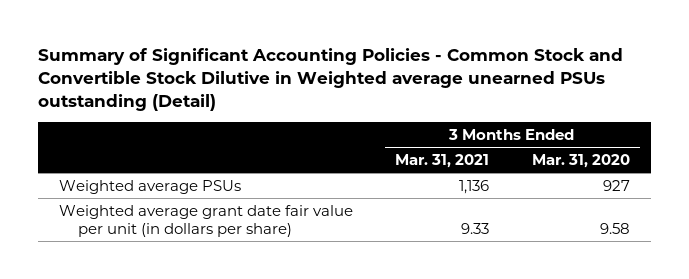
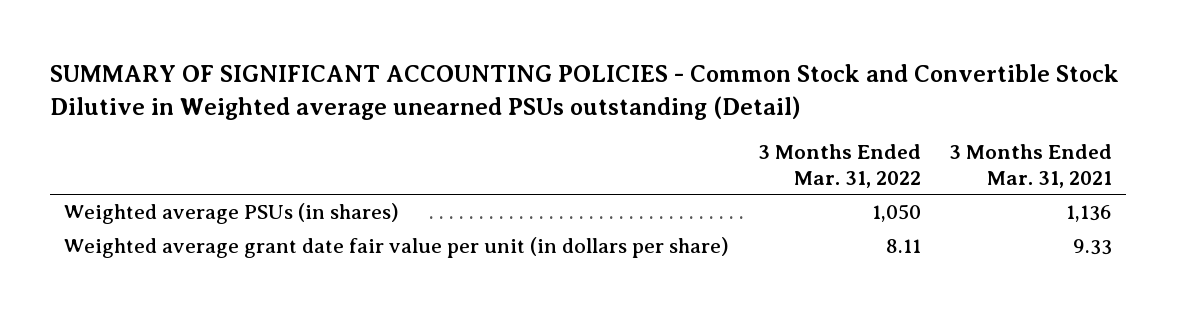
[38,48,624,112] Summary of Significant Accounting Policies - Common Stock and Convertible Stock Dilutive in Weighted average unearned PSUs outstanding (Detail) -> [50,64,1120,120] SUMMARY OF SIGNIFICANT ACCOUNTING POLICIES - Common Stock and Convertible Stock Dilutive in Weighted average unearned PSUs outstanding (Detail)
[531,153,630,168] Mar. 31, 2020 -> none
none -> [757,144,921,188] 3 Months Ended Mar. 31, 2022
[59,179,242,194] Weighted average PSUs -> [64,203,400,225] Weighted average PSUs (in shares)

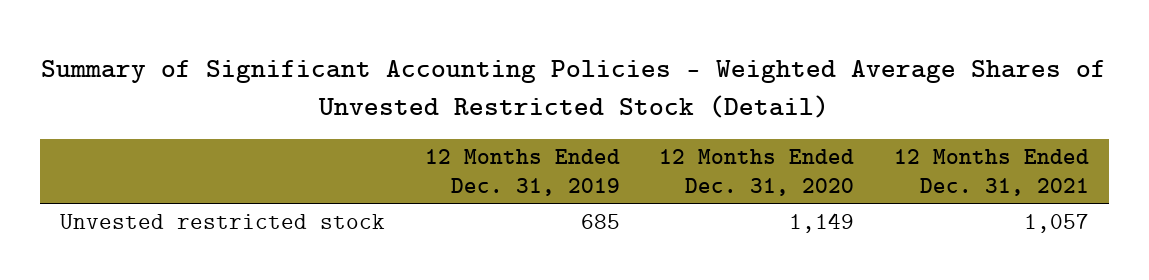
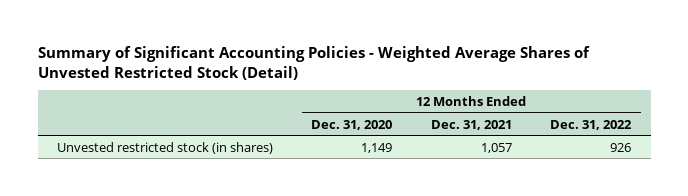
[424,148,620,197] 12 Months Ended Dec. 31, 2019 -> none
none -> [550,119,633,130] Dec. 31, 2022
[59,214,385,230] Unvested restricted stock -> [56,141,273,154] Unvested restricted stock (in shares)

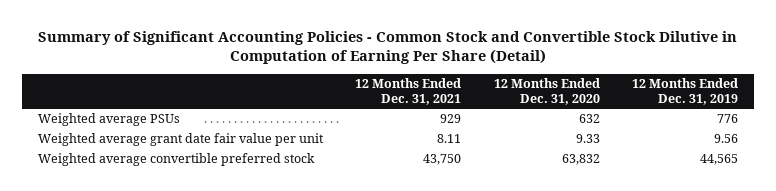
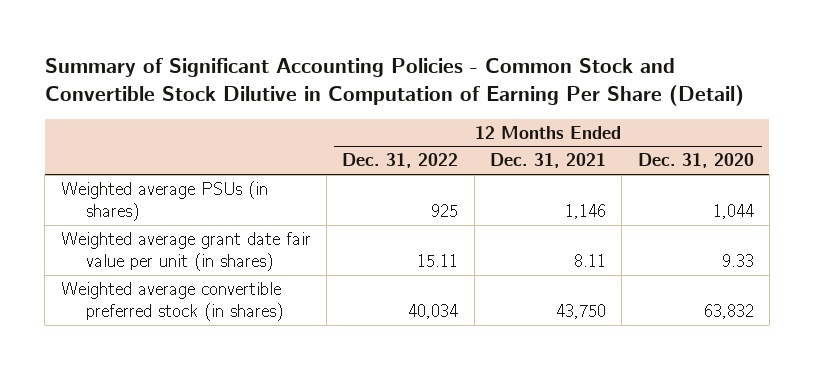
[631,78,738,105] 12 Months Ended Dec. 31, 2019 -> none
none -> [342,153,459,169] Dec. 31, 2022
[38,113,181,127] Weighted average PSUs -> [60,181,268,222] Weighted average PSUs (in shares)
[440,114,462,124] 929 -> [565,204,607,220] 1,146
[578,114,600,124] 632 -> [712,204,754,220] 1,044
[38,133,325,147] Weighted average grant date fair value per unit -> [60,232,311,272] Weighted average grant date fair value per unit (in shares)
[38,153,316,167] Weighted average convertible preferred stock -> [60,282,284,322] Weighted average convertible preferred stock (in shares)

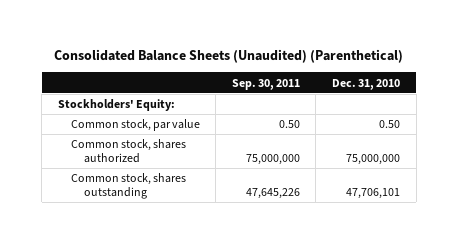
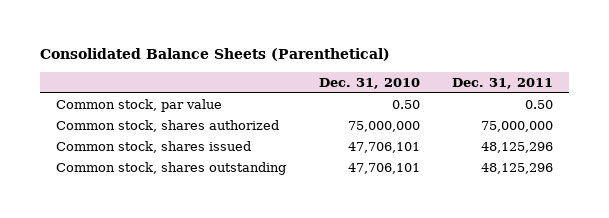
[53,49,403,64] Consolidated Balance Sheets (Unaudited) (Parenthetical) -> [40,48,391,62] Consolidated Balance Sheets (Parenthetical)
[231,78,300,90] Sep. 30, 2011 -> none
none -> [451,77,553,89] Dec. 31, 2011
[57,99,175,112] Stockholders' Equity: -> none
none -> [56,141,252,154] Common stock, shares issued

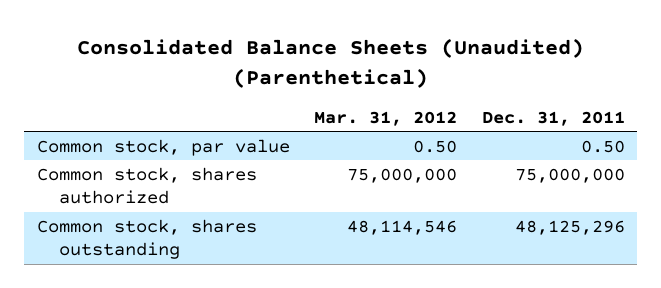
[40,48,391,62] Consolidated Balance Sheets (Parenthetical) -> [76,38,584,89] Consolidated Balance Sheets (Unaudited) (Parenthetical)
[318,77,420,89] Dec. 31, 2010 -> none
none -> [314,111,458,127] Mar. 31, 2012
[56,141,252,154] Common stock, shares issued -> none

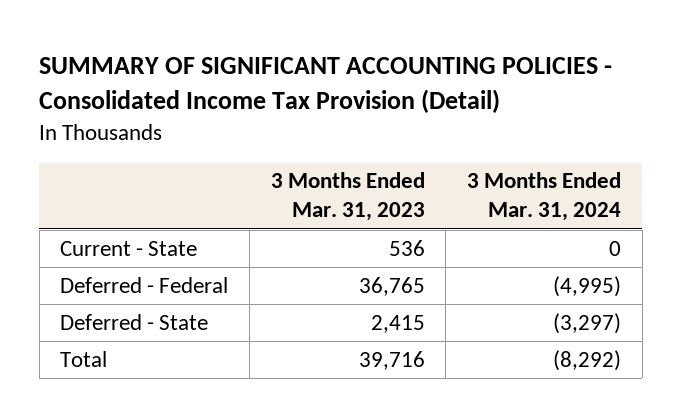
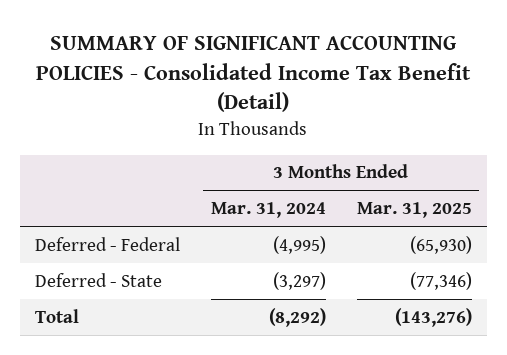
[39,57,613,114] SUMMARY OF SIGNIFICANT ACCOUNTING POLICIES - Consolidated Income Tax Provision (Detail) -> [36,34,472,113] SUMMARY OF SIGNIFICANT ACCOUNTING POLICIES - Consolidated Income Tax Benefit (Detail)
[270,172,425,222] 3 Months Ended Mar. 31, 2023 -> none
none -> [356,202,472,219] Mar. 31, 2025
[60,240,198,256] Current - State -> none

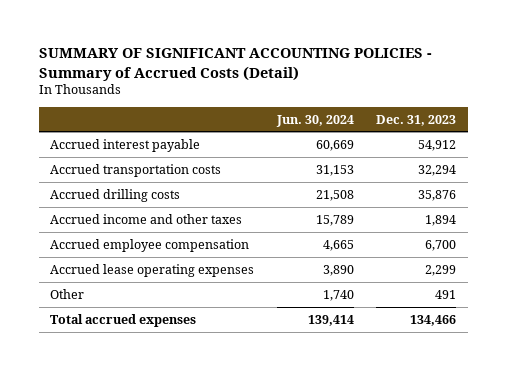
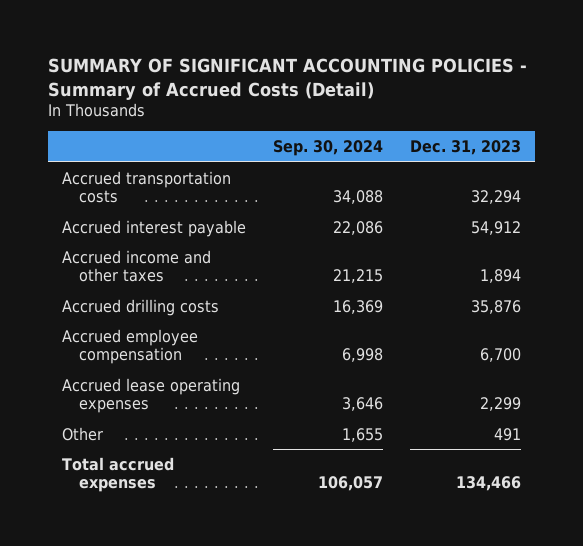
[275,114,354,127] Jun. 30, 2024 -> none
none -> [272,140,383,157] Sep. 30, 2024
[50,138,201,152] Accrued interest payable -> [61,219,246,237] Accrued interest payable
[50,188,181,202] Accrued drilling costs -> [61,298,219,316] Accrued drilling costs

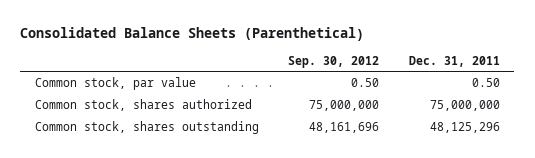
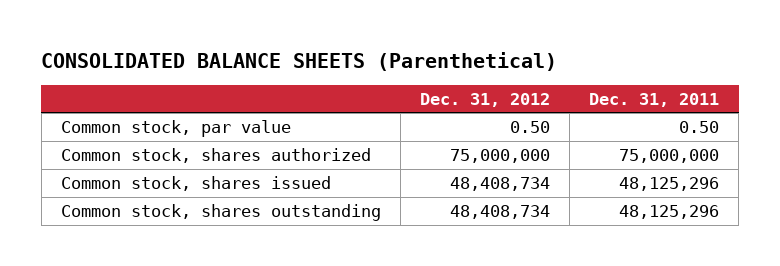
[20,27,365,42] Consolidated Balance Sheets (Parenthetical) -> [41,51,558,71] CONSOLIDATED BALANCE SHEETS (Parenthetical)
[288,55,380,68] Sep. 30, 2012 -> none
none -> [419,92,550,107] Dec. 31, 2012
none -> [60,176,331,192] Common stock, shares issued

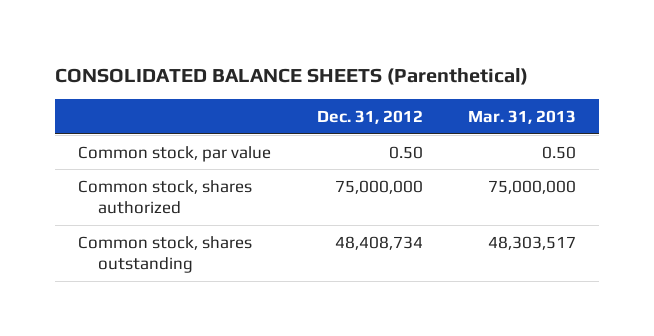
[589,92,720,107] Dec. 31, 2011 -> none
none -> [468,109,577,124] Mar. 31, 2013
[60,176,331,192] Common stock, shares issued -> none

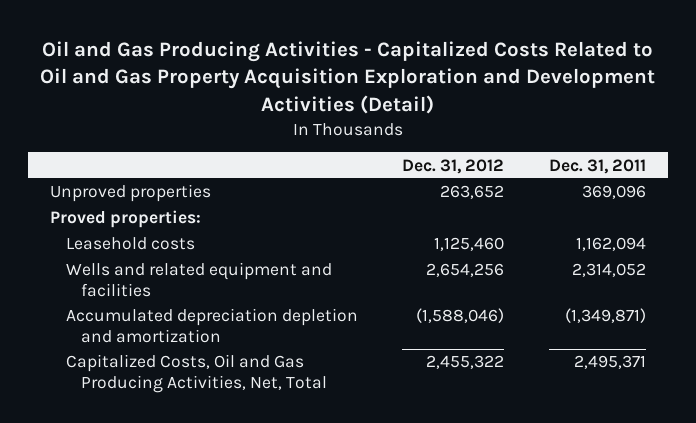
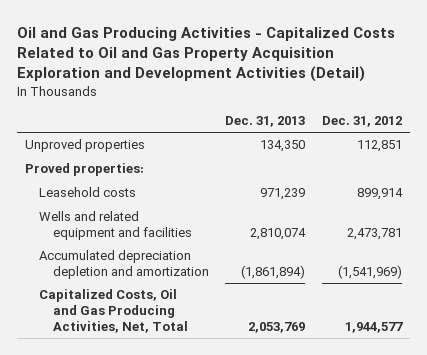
[548,158,646,174] Dec. 31, 2011 -> none
none -> [225,116,306,128] Dec. 31, 2013
[440,185,505,200] 263,652 -> [356,140,402,153] 112,851
[434,237,505,252] 1,125,460 -> [356,188,403,201] 899,914
[426,263,505,278] 2,654,256 -> [346,228,402,241] 2,473,781
[416,308,505,324] (1,588,046) -> [337,265,402,280] (1,541,969)
[426,355,505,370] 2,455,322 -> [344,322,403,334] 1,944,577

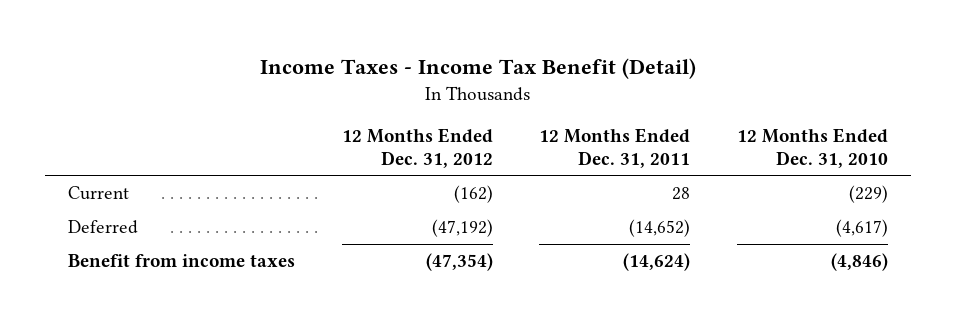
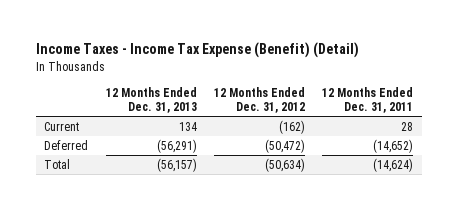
[259,58,696,80] Income Taxes - Income Tax Benefit (Detail) -> [35,42,359,59] Income Taxes - Income Tax Expense (Benefit) (Detail)
[736,128,888,168] 12 Months Ended Dec. 31, 2010 -> none
none -> [105,86,197,113] 12 Months Ended Dec. 31, 2013
[67,254,295,268] Benefit from income taxes -> none
[431,219,493,238] (47,192) -> [264,138,305,153] (50,472)
none -> [44,158,71,169] Total

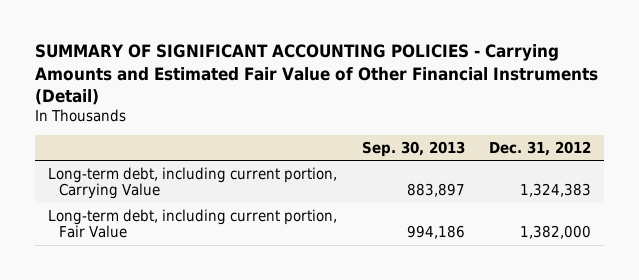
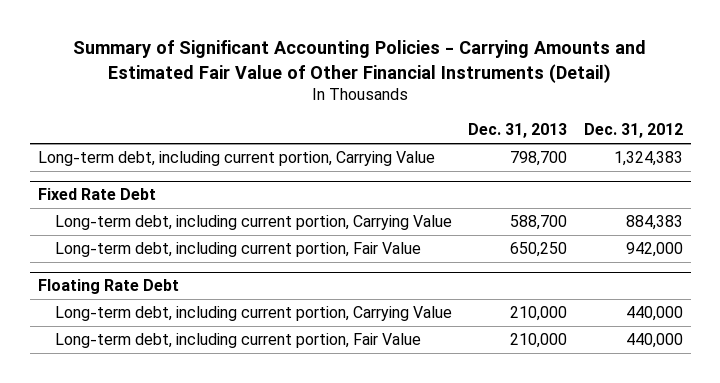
[35,44,599,105] SUMMARY OF SIGNIFICANT ACCOUNTING POLICIES - Carrying Amounts and Estimated Fair Value of Other Financial Instruments (Detail) -> [73,40,647,83] Summary of Significant Accounting Policies - Carrying Amounts and Estimated Fair Value of Other Financial Instruments (Detail)
[361,141,465,158] Sep. 30, 2013 -> none
none -> [468,122,568,138] Dec. 31, 2013
none -> [37,188,156,201] Fixed Rate Debt
none -> [55,215,453,231] Long-term debt, including current portion, Carrying Value
[520,225,592,240] 1,382,000 -> [625,242,683,258] 942,000
none -> [37,279,179,295] Floating Rate Debt
none -> [55,306,453,322] Long-term debt, including current portion, Carrying Value
none -> [55,333,422,349] Long-term debt, including current portion, Fair Value

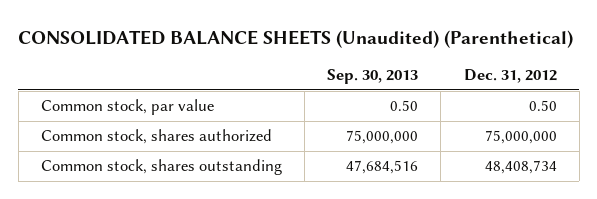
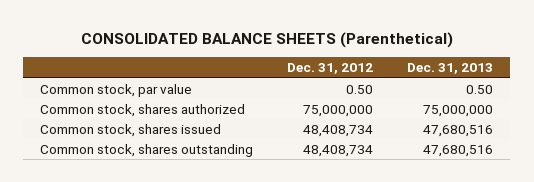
[18,29,574,48] CONSOLIDATED BALANCE SHEETS (Unaudited) (Parenthetical) -> [80,32,453,49] CONSOLIDATED BALANCE SHEETS (Parenthetical)
[327,69,419,85] Sep. 30, 2013 -> none
none -> [407,63,494,75] Dec. 31, 2013
none -> [40,123,222,137] Common stock, shares issued

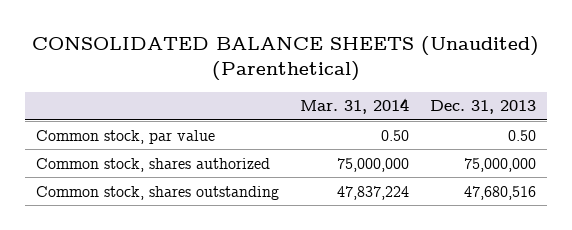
[80,32,453,49] CONSOLIDATED BALANCE SHEETS (Parenthetical) -> [32,36,540,82] CONSOLIDATED BALANCE SHEETS (Unaudited) (Parenthetical)
[287,63,374,75] Dec. 31, 2012 -> none
none -> [300,98,410,115] Mar. 31, 2014
[40,123,222,137] Common stock, shares issued -> none

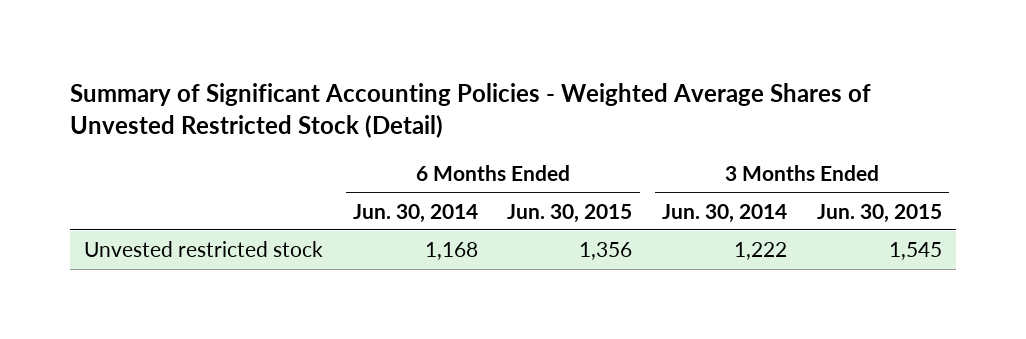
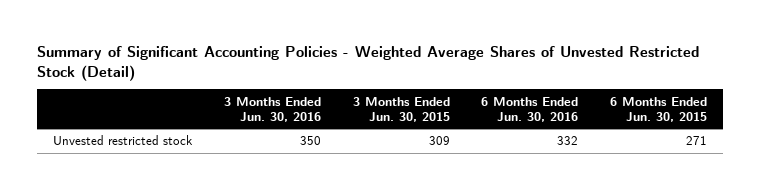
[352,203,478,223] Jun. 30, 2014 -> none
[662,203,788,223] Jun. 30, 2014 -> none
none -> [223,96,321,122] 3 Months Ended Jun. 30, 2016
none -> [481,96,579,122] 6 Months Ended Jun. 30, 2016
[579,242,633,261] 1,356 -> [686,136,708,146] 271
[888,242,942,261] 1,545 -> [428,136,450,146] 309

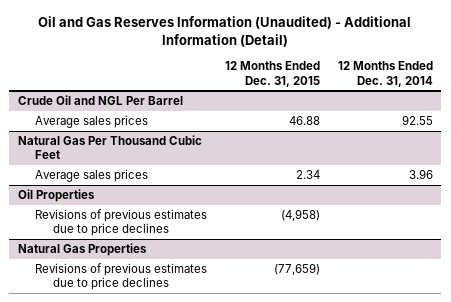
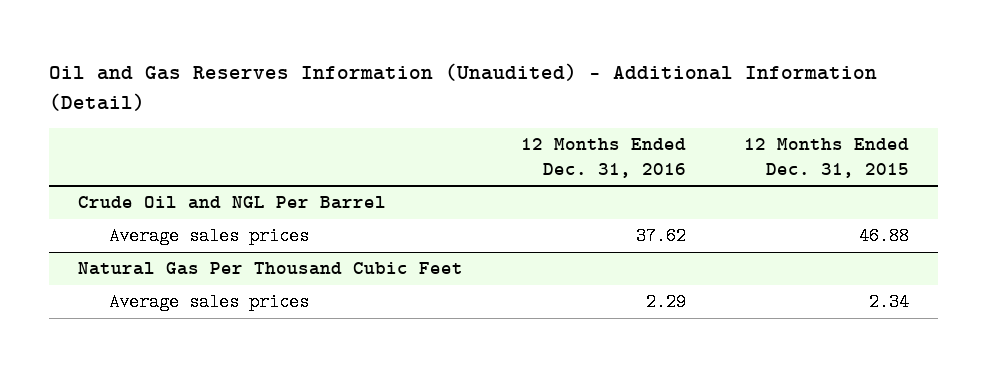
[337,61,433,87] 12 Months Ended Dec. 31, 2014 -> none
none -> [520,138,686,178] 12 Months Ended Dec. 31, 2016
[18,189,96,203] Oil Properties -> none
[35,209,208,237] Revisions of previous estimates due to price declines -> none
[18,243,148,257] Natural Gas Properties -> none
[35,263,208,291] Revisions of previous estimates due to price declines -> none

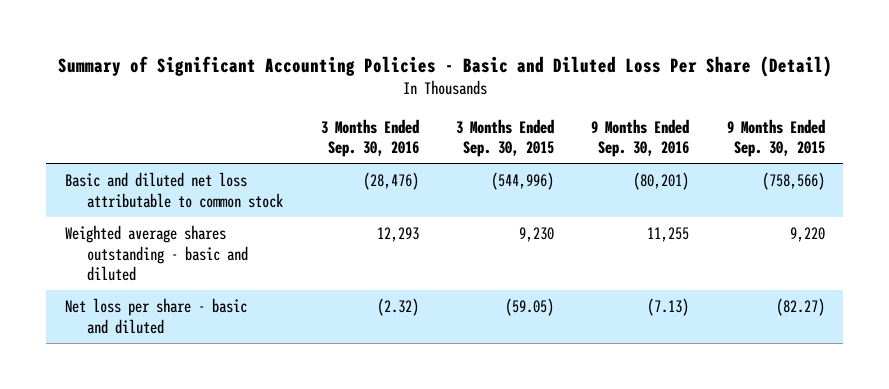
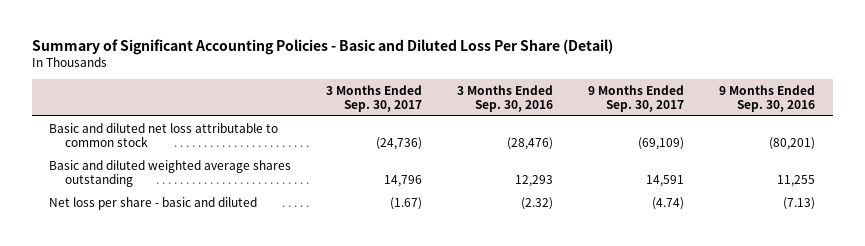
[455,118,554,158] 3 Months Ended Sep. 30, 2015 -> none
[726,118,825,158] 9 Months Ended Sep. 30, 2015 -> none
none -> [326,84,423,112] 3 Months Ended Sep. 30, 2017
none -> [588,84,685,112] 9 Months Ended Sep. 30, 2017
[64,224,249,282] Weighted average shares outstanding - basic and diluted -> [49,159,292,187] Basic and diluted weighted average shares outstanding

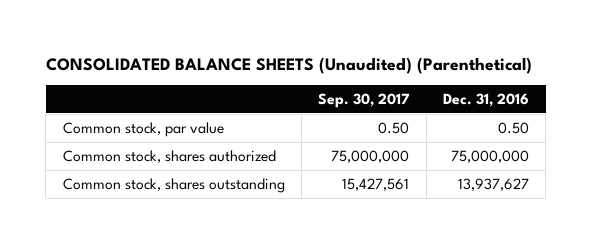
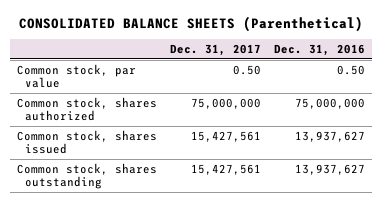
[45,56,532,74] CONSOLIDATED BALANCE SHEETS (Unaudited) (Parenthetical) -> [18,15,363,32] CONSOLIDATED BALANCE SHEETS (Parenthetical)
[318,93,411,109] Sep. 30, 2017 -> none
none -> [169,44,261,57] Dec. 31, 2017
none -> [16,129,157,155] Common stock, shares issued

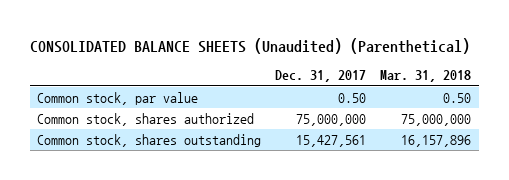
[18,15,363,32] CONSOLIDATED BALANCE SHEETS (Parenthetical) -> [30,37,471,54] CONSOLIDATED BALANCE SHEETS (Unaudited) (Parenthetical)
[273,44,365,57] Dec. 31, 2016 -> none
none -> [380,70,472,83] Mar. 31, 2018
[16,129,157,155] Common stock, shares issued -> none

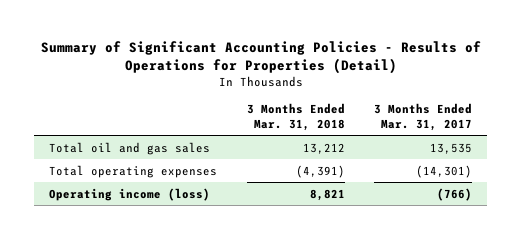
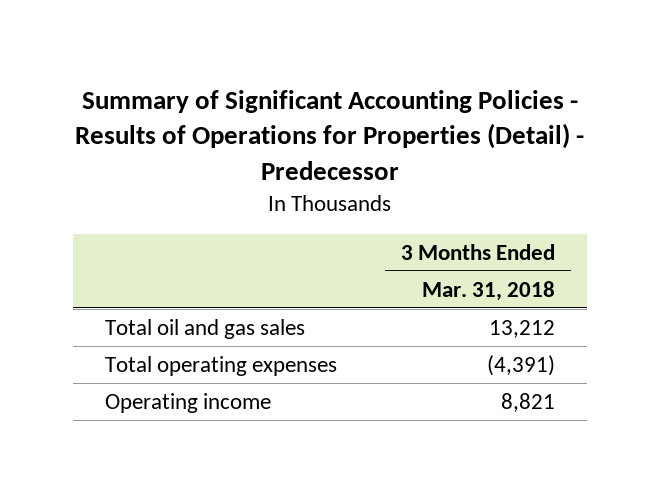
[40,41,481,75] Summary of Significant Accounting Policies - Results of Operations for Properties (Detail) -> [75,89,585,181] Summary of Significant Accounting Policies - Results of Operations for Properties (Detail) - Predecessor
[374,103,473,131] 3 Months Ended Mar. 31, 2017 -> none
[49,187,211,201] Operating income (loss) -> [105,392,272,413] Operating income

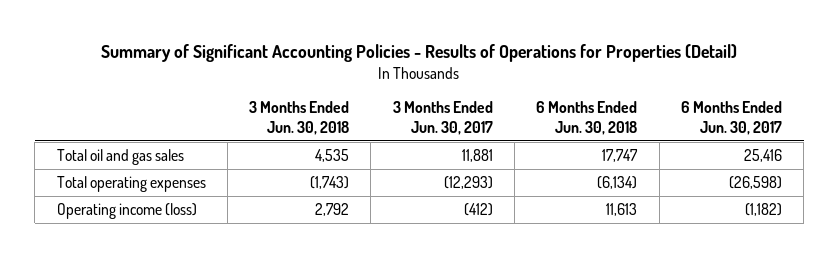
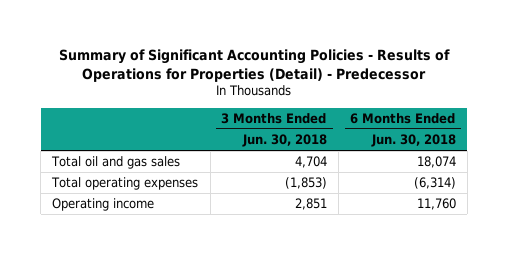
[101,44,738,63] Summary of Significant Accounting Policies - Results of Operations for Properties (Detail) -> [58,48,450,82] Summary of Significant Accounting Policies - Results of Operations for Properties (Detail) - Predecessor
[392,101,493,135] 3 Months Ended Jun. 30, 2017 -> none
[681,101,783,135] 6 Months Ended Jun. 30, 2017 -> none
[315,148,350,162] 4,535 -> [294,156,327,169] 4,704
[602,148,639,162] 17,747 -> [416,156,456,169] 18,074
[310,175,350,189] (1,743) -> [284,177,327,190] (1,853)
[597,175,638,189] (6,134) -> [413,177,456,190] (6,314)
[56,202,197,219] Operating income (loss) -> [52,198,155,212] Operating income
[315,202,350,216] 2,792 -> [294,198,327,211] 2,851
[606,202,638,216] 11,613 -> [416,198,456,211] 11,760

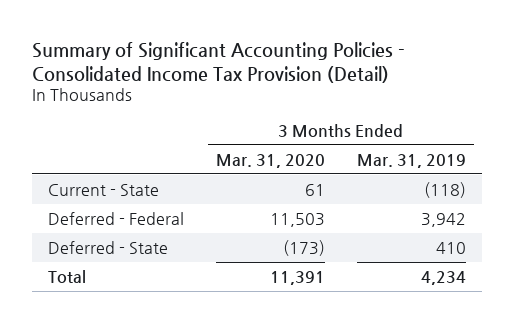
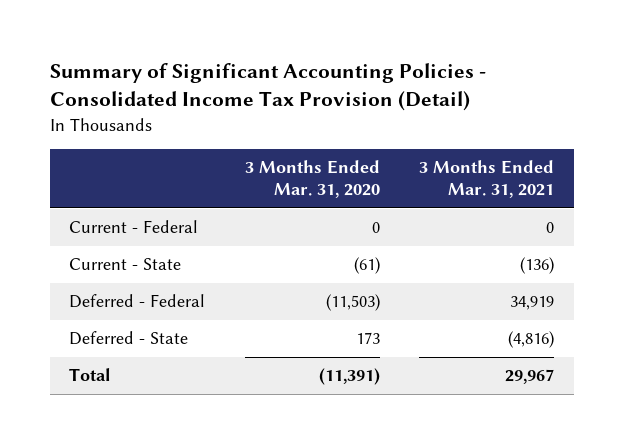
[357,153,467,168] Mar. 31, 2019 -> none
none -> [419,160,555,199] 3 Months Ended Mar. 31, 2021
none -> [69,220,199,234] Current - Federal
[305,183,326,196] 61 -> [353,257,380,275] (61)
[270,212,326,227] 11,503 -> [325,294,380,312] (11,503)
[283,239,326,256] (173) -> [355,332,380,345] 173
[270,270,326,285] 11,391 -> [318,368,380,386] (11,391)

